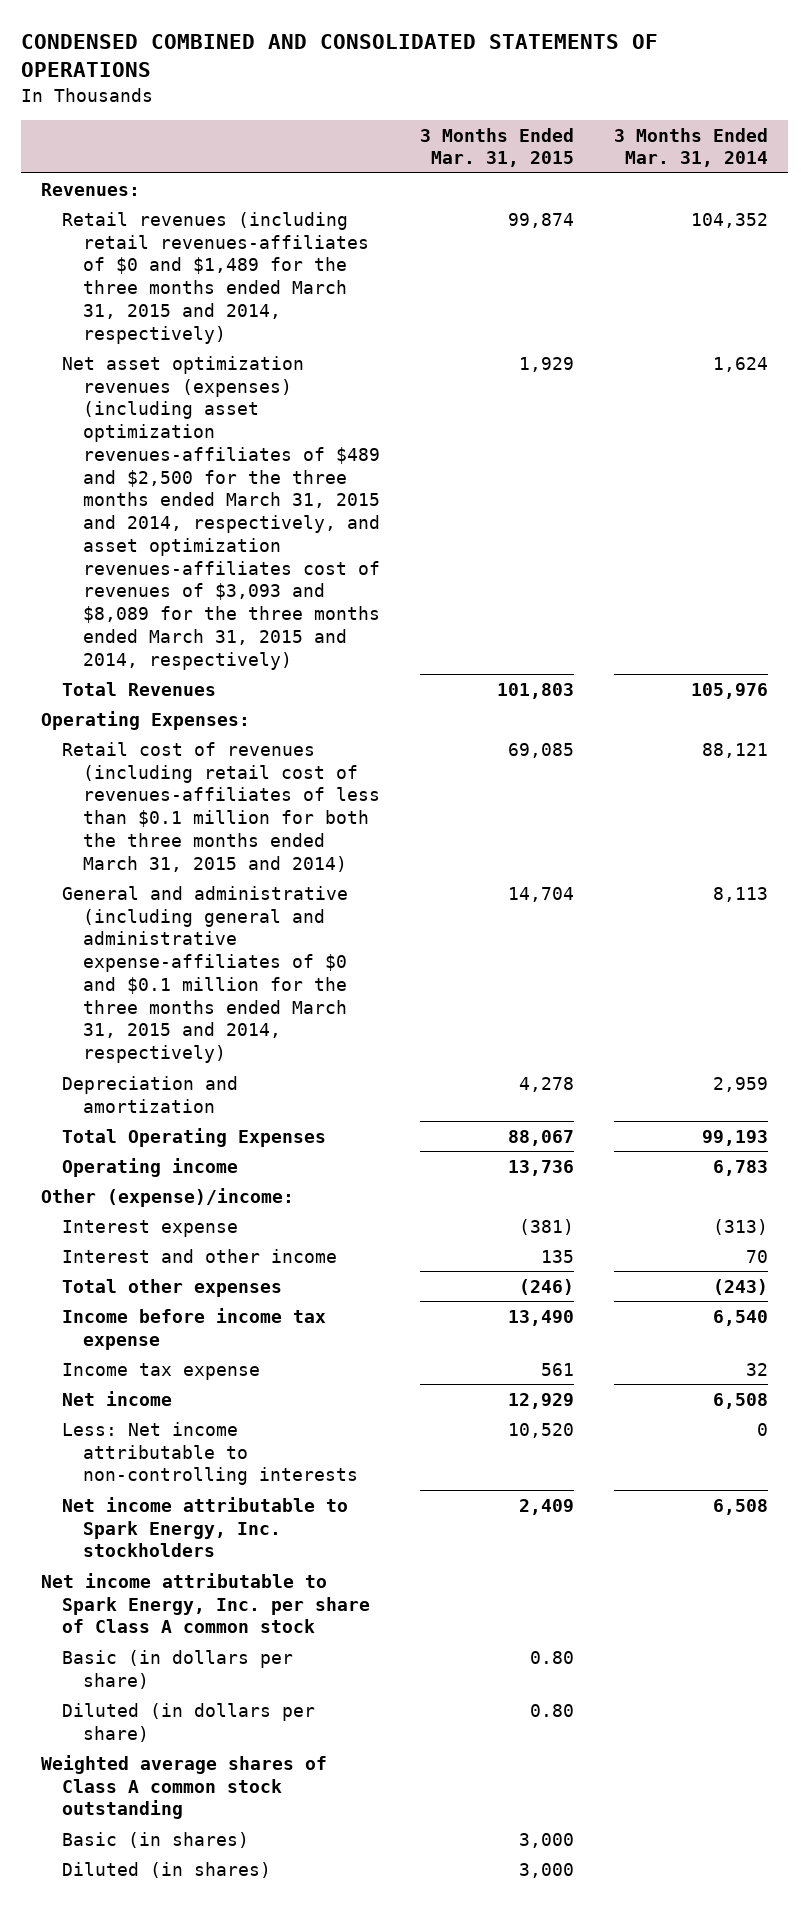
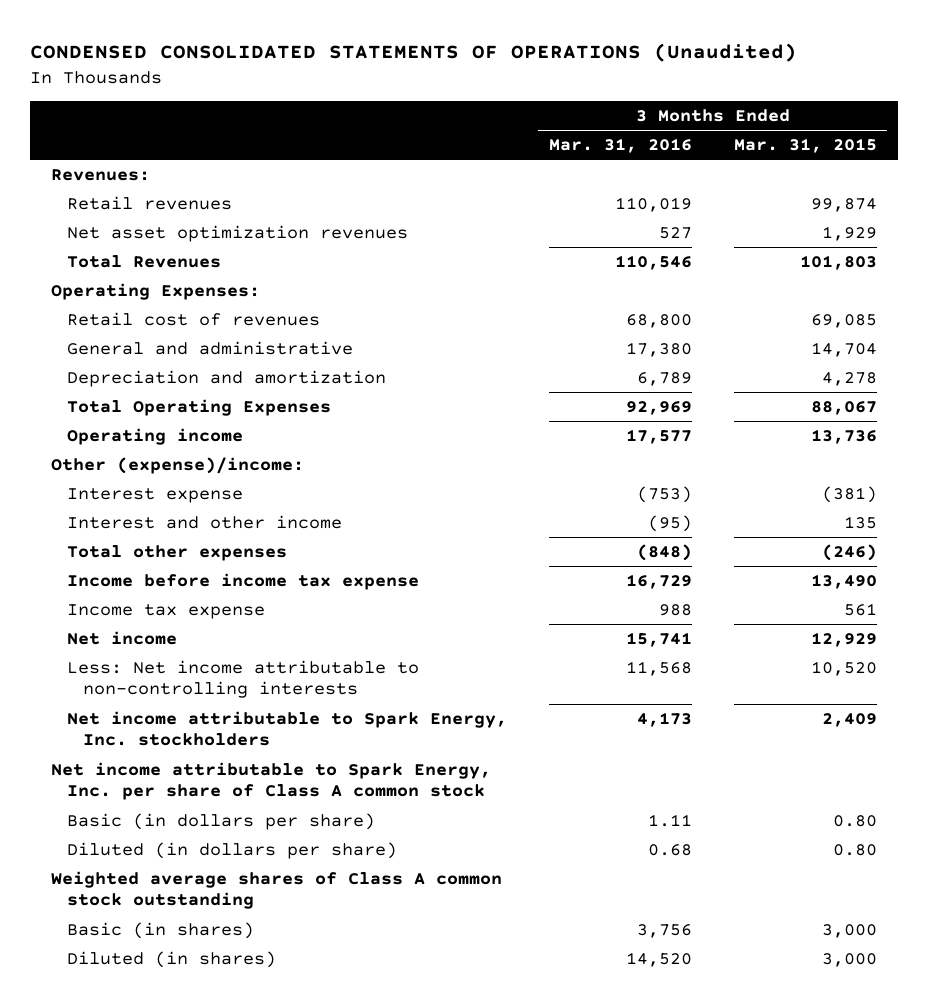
[21,34,659,78] CONDENSED COMBINED AND CONSOLIDATED STATEMENTS OF OPERATIONS -> [29,43,797,63] CONDENSED CONSOLIDATED STATEMENTS OF OPERATIONS (Unaudited)
[613,127,768,168] 3 Months Ended Mar. 31, 2014 -> none
none -> [548,138,692,154] Mar. 31, 2016
[61,211,369,344] Retail revenues (including retail revenues-affiliates of $0 and $1,489 for the three months ended March 31, 2015 and 2014, respectively) -> [66,195,232,210] Retail revenues
[61,355,380,670] Net asset optimization revenues (expenses) (including asset optimization revenues-affiliates of $489 and $2,500 for the three months ended March 31, 2015 and 2014, respectively, and asset optimization revenues-affiliates cost of revenues of $3,093 and $8,089 for the three months ended March 31, 2015 and 2014, respectively) -> [66,224,408,242] Net asset optimization revenues
[61,741,380,872] Retail cost of revenues (including retail cost of revenues-affiliates of less than $0.1 million for both the three months ended March 31, 2015 and 2014) -> [66,311,320,326] Retail cost of revenues
[61,885,348,1064] General and administrative (including general and administrative expense-affiliates of $0 and $0.1 million for the three months ended March 31, 2015 and 2014, respectively) -> [66,340,353,355] General and administrative

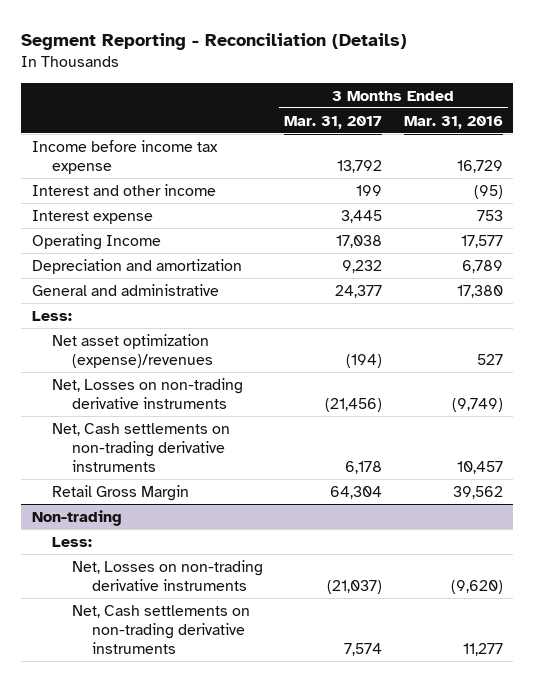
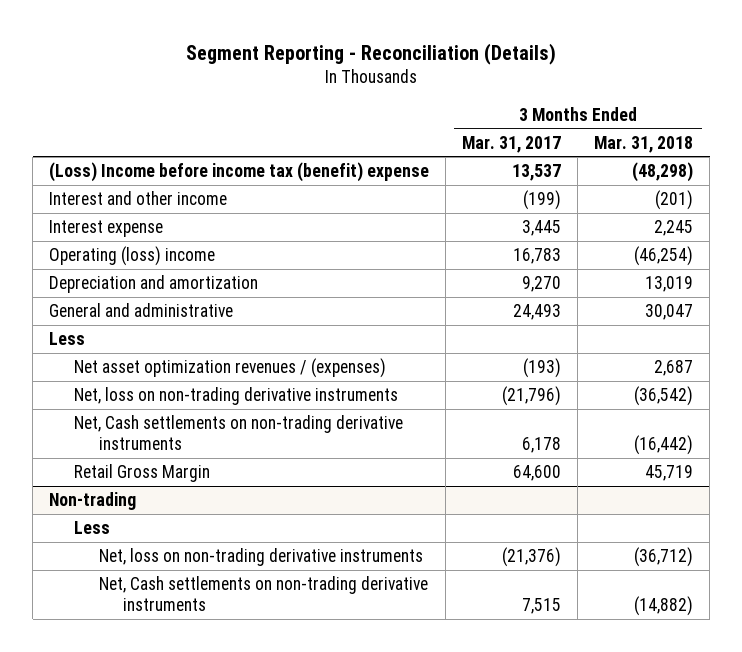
[403,115,503,129] Mar. 31, 2016 -> none
none -> [594,135,694,153] Mar. 31, 2018
[31,139,218,174] Income before income tax expense -> [49,162,430,183] (Loss) Income before income tax (benefit) expense
[337,159,383,173] 13,792 -> [512,164,562,182] 13,537
[356,184,383,196] 199 -> [523,190,562,211] (199)
[31,233,161,250] Operating Income -> [49,246,216,267] Operating (loss) income
[336,234,383,248] 17,038 -> [513,248,562,265] 16,783
[342,259,383,273] 9,232 -> [522,276,562,293] 9,270
[335,284,383,298] 24,377 -> [513,304,562,321] 24,493
[31,310,72,321] Less: -> [49,332,86,346] Less
[51,333,213,368] Net asset optimization (expense)/revenues -> [73,358,386,379] Net asset optimization revenues / (expenses)
[346,353,383,368] (194) -> [523,358,562,379] (193)
[51,377,243,409] Net, Losses on non-trading derivative instruments -> [73,387,398,406] Net, loss on non-trading derivative instruments
[325,397,383,412] (21,456) -> [502,386,562,407] (21,796)
[330,485,383,499] 64,304 -> [513,465,562,482] 64,600
[51,536,92,547] Less: -> [73,521,110,535] Less
[71,559,263,591] Net, Losses on non-trading derivative instruments -> [98,548,423,567] Net, loss on non-trading derivative instruments
[327,579,383,594] (21,037) -> [502,547,562,568] (21,376)
[344,642,383,656] 7,574 -> [522,598,562,615] 7,515

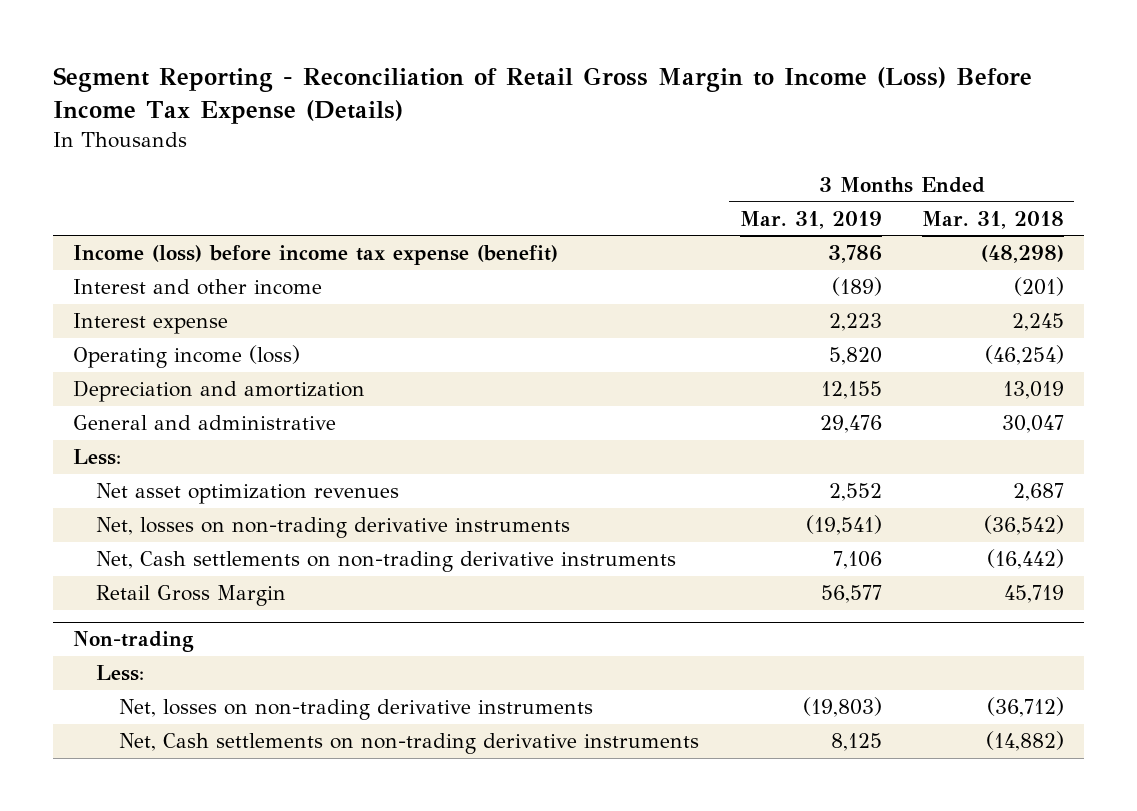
[186,42,557,65] Segment Reporting - Reconciliation (Details) -> [52,67,1032,125] Segment Reporting - Reconciliation of Retail Gross Margin to Income (Loss) Before Income Tax Expense (Details)
[462,135,562,153] Mar. 31, 2017 -> none
none -> [739,210,882,229] Mar. 31, 2019
[49,162,430,183] (Loss) Income before income tax (benefit) expense -> [72,245,558,266] Income (loss) before income tax expense (benefit)
[49,246,216,267] Operating (loss) income -> [72,345,300,369] Operating income (loss)
[49,332,86,346] Less -> [72,449,121,466] Less:
[73,358,386,379] Net asset optimization revenues / (expenses) -> [95,483,399,505] Net asset optimization revenues
[73,387,398,406] Net, loss on non-trading derivative instruments -> [95,517,570,539] Net, losses on non-trading derivative instruments
[73,521,110,535] Less -> [95,665,144,682] Less:
[98,548,423,567] Net, loss on non-trading derivative instruments -> [118,699,593,721] Net, losses on non-trading derivative instruments

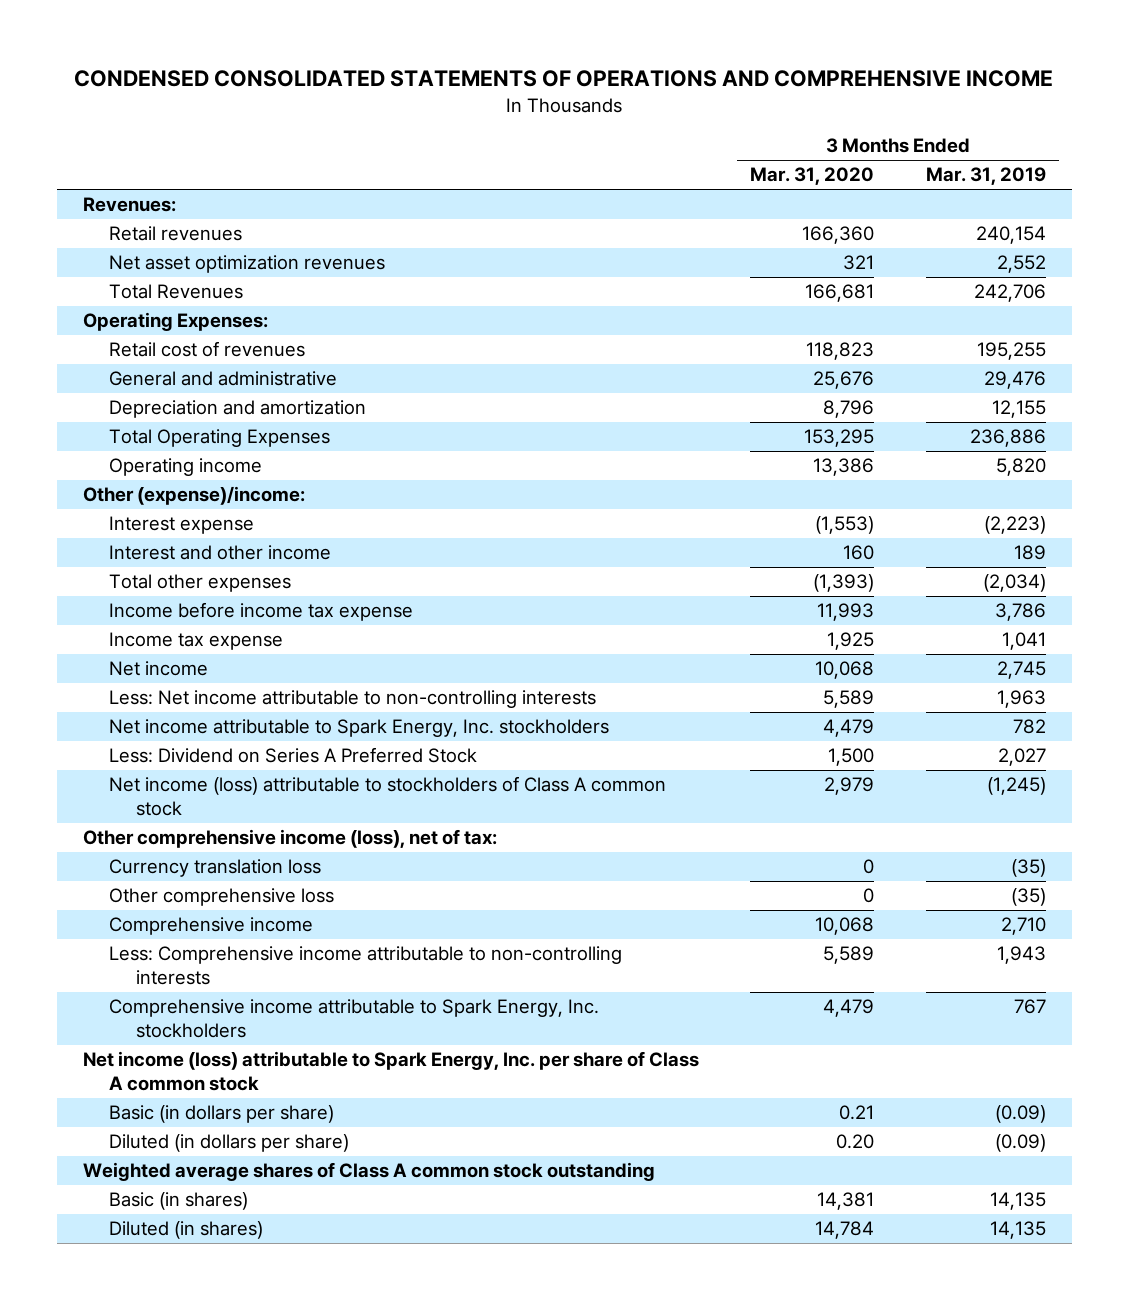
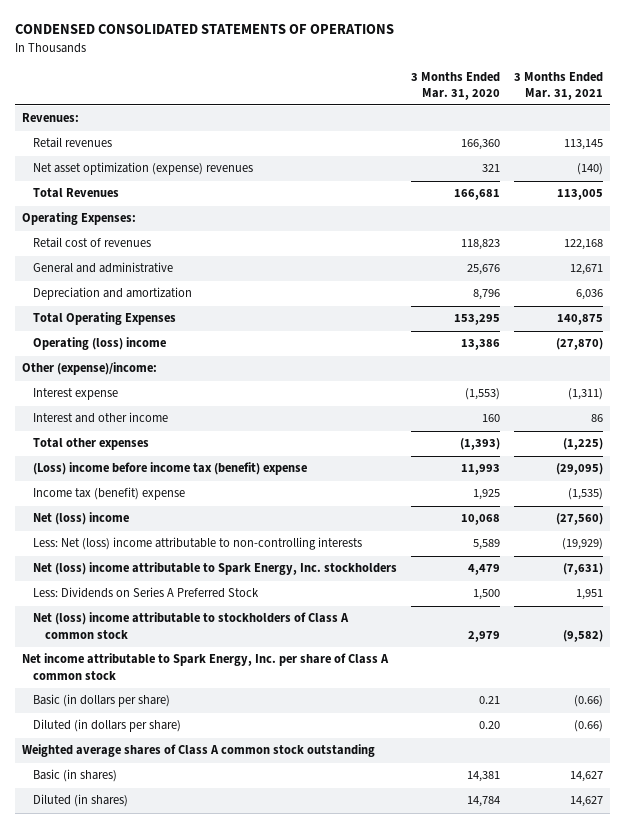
[74,70,1054,88] CONDENSED CONSOLIDATED STATEMENTS OF OPERATIONS AND COMPREHENSIVE INCOME -> [14,24,394,35] CONDENSED CONSOLIDATED STATEMENTS OF OPERATIONS
[926,167,1047,186] Mar. 31, 2019 -> none
none -> [514,71,604,100] 3 Months Ended Mar. 31, 2021
[109,255,386,274] Net asset optimization revenues -> [33,162,254,176] Net asset optimization (expense) revenues
[109,458,263,477] Operating income -> [33,337,167,351] Operating (loss) income
[82,829,497,849] Other comprehensive income (loss), net of tax: -> none
[109,859,322,878] Currency translation loss -> none
[109,888,335,907] Other comprehensive loss -> none
[109,917,314,936] Comprehensive income -> none
[109,946,623,985] Less: Comprehensive income attributable to non-controlling interests -> none
[109,999,600,1038] Comprehensive income attributable to Spark Energy, Inc. stockholders -> none
[109,602,414,622] Income before income tax expense -> [33,462,308,476] (Loss) income before income tax (benefit) expense
[109,632,284,651] Income tax expense -> [33,487,186,501] Income tax (benefit) expense
[109,661,209,677] Net income -> [33,512,130,526] Net (loss) income
[109,690,597,709] Less: Net income attributable to non-controlling interests -> [33,537,363,551] Less: Net (loss) income attributable to non-controlling interests
[109,719,610,738] Net income attributable to Spark Energy, Inc. stockholders -> [33,562,398,576] Net (loss) income attributable to Spark Energy, Inc. stockholders
[109,747,478,764] Less: Dividend on Series A Preferred Stock -> [33,587,260,599] Less: Dividends on Series A Preferred Stock
[109,776,667,816] Net income (loss) attributable to stockholders of Class A common stock -> [33,612,350,639] Net (loss) income attributable to stockholders of Class A common stock
[82,1051,699,1091] Net income (loss) attributable to Spark Energy, Inc. per share of Class A common stock -> [21,653,389,680] Net income attributable to Spark Energy, Inc. per share of Class A common stock

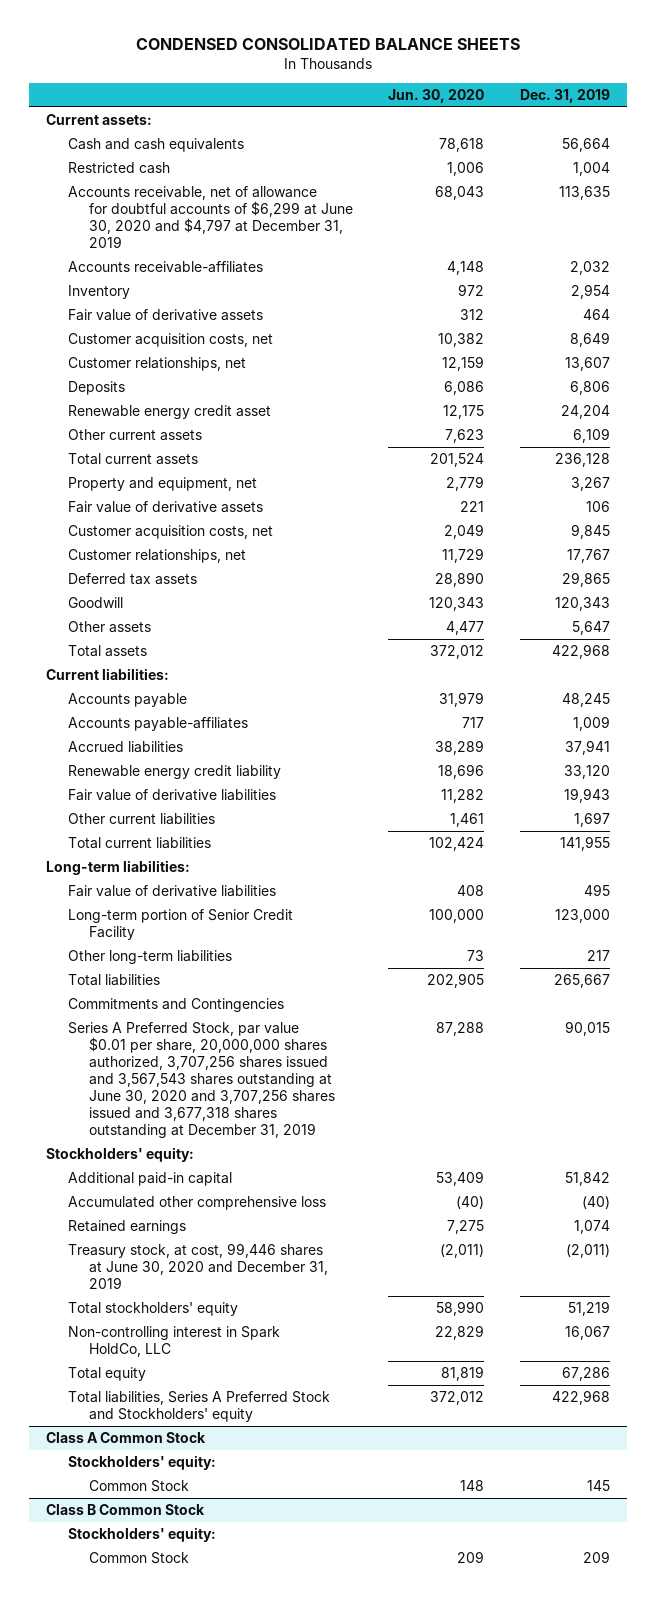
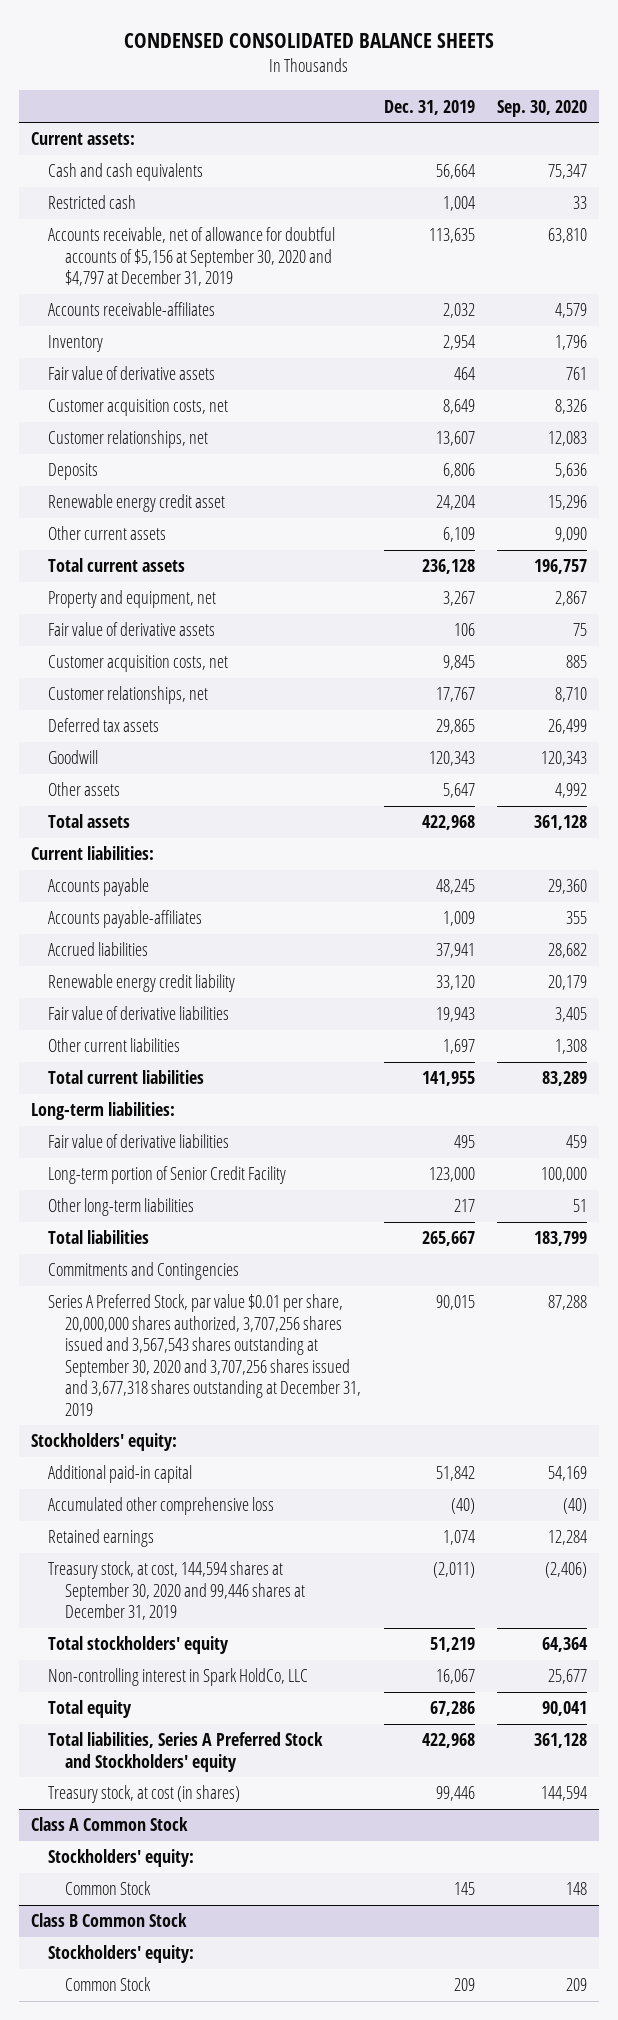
[388,88,485,103] Jun. 30, 2020 -> none
none -> [497,99,588,117] Sep. 30, 2020
[67,186,354,249] Accounts receivable, net of allowance for doubtful accounts of $6,299 at June 30, 2020 and $4,797 at December 31, 2019 -> [48,227,336,287] Accounts receivable, net of allowance for doubtful accounts of $5,156 at September 30, 2020 and $4,797 at December 31, 2019
[67,1022,336,1139] Series A Preferred Stock, par value $0.01 per share, 20,000,000 shares authorized, 3,707,256 shares issued and 3,567,543 shares outstanding at June 30, 2020 and 3,707,256 shares issued and 3,677,318 shares outstanding at December 31, 2019 -> [48,1294,362,1416] Series A Preferred Stock, par value $0.01 per share, 20,000,000 shares authorized, 3,707,256 shares issued and 3,567,543 shares outstanding at September 30, 2020 and 3,707,256 shares issued and 3,677,318 shares outstanding at December 31, 2019
[67,1243,329,1290] Treasury stock, at cost, 99,446 shares at June 30, 2020 and December 31, 2019 -> [48,1561,306,1621] Treasury stock, at cost, 144,594 shares at September 30, 2020 and 99,446 shares at December 31, 2019
none -> [48,1785,241,1804] Treasury stock, at cost (in shares)

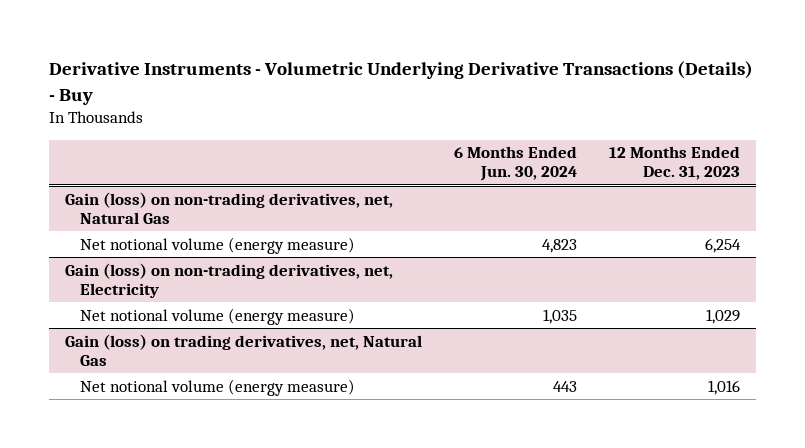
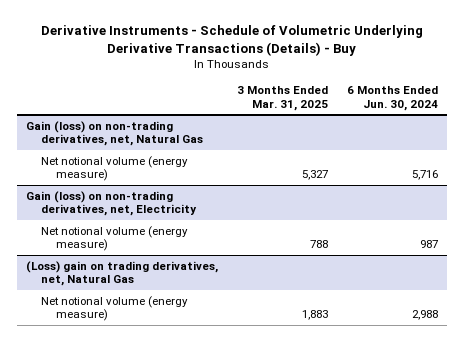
[49,60,754,105] Derivative Instruments - Volumetric Underlying Derivative Transactions (Details) - Buy -> [41,24,424,56] Derivative Instruments - Schedule of Volumetric Underlying Derivative Transactions (Details) - Buy
[608,146,740,181] 12 Months Ended Dec. 31, 2023 -> none
none -> [237,85,329,111] 3 Months Ended Mar. 31, 2025
[541,238,577,253] 4,823 -> [411,170,438,181] 5,716
[542,308,577,324] 1,035 -> [419,240,438,249] 987
[65,333,423,366] Gain (loss) on trading derivatives, net, Natural Gas -> [26,260,219,287] (Loss) gain on trading derivatives, net, Natural Gas
[552,380,577,392] 443 -> [411,310,438,321] 2,988

